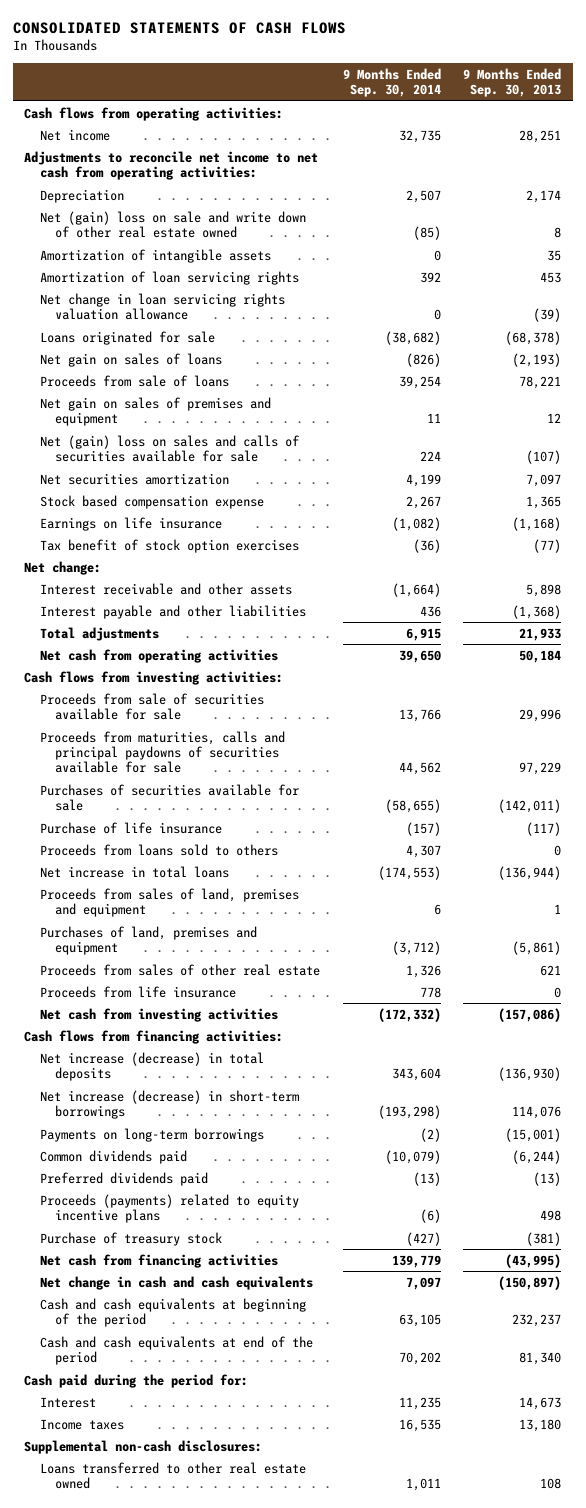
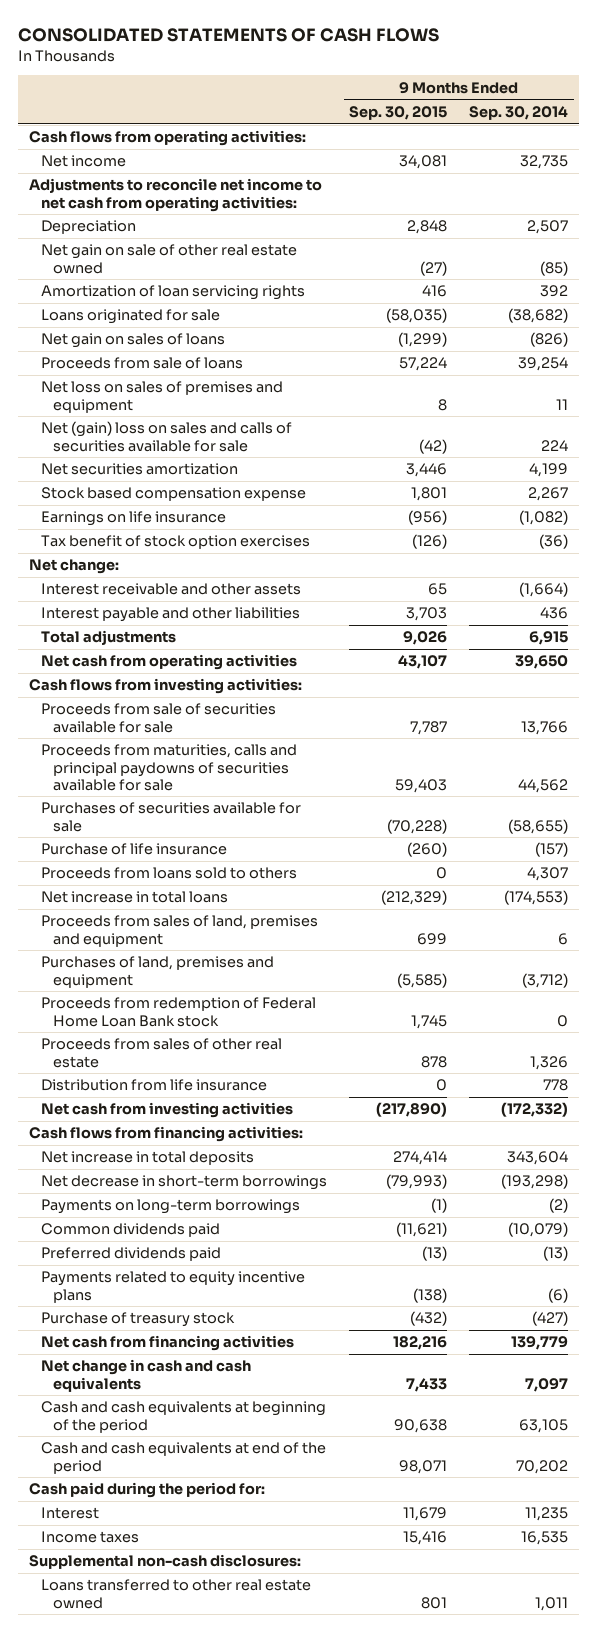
[463,67,562,98] 9 Months Ended Sep. 30, 2013 -> none
none -> [349,105,448,120] Sep. 30, 2015
[39,248,271,263] Amortization of intangible assets -> none
[39,210,306,239] Net (gain) loss on sale and write down of other real estate owned -> [41,244,298,274] Net gain on sale of other real estate owned
[39,292,285,321] Net change in loan servicing rights valuation allowance -> none
[39,396,271,427] Net gain on sales of premises and equipment -> [41,381,284,413] Net loss on sales of premises and equipment
none -> [41,997,317,1027] Proceeds from redemption of Federal Home Loan Bank stock
[39,985,236,998] Proceeds from life insurance -> [41,1079,268,1092] Distribution from life insurance
[39,1051,264,1082] Net increase (decrease) in total deposits -> [41,1151,255,1166] Net increase in total deposits
[39,1089,299,1120] Net increase (decrease) in short-term borrowings -> [41,1175,328,1191] Net decrease in short-term borrowings
[39,1193,299,1224] Proceeds (payments) related to equity incentive plans -> [41,1271,306,1303] Payments related to equity incentive plans

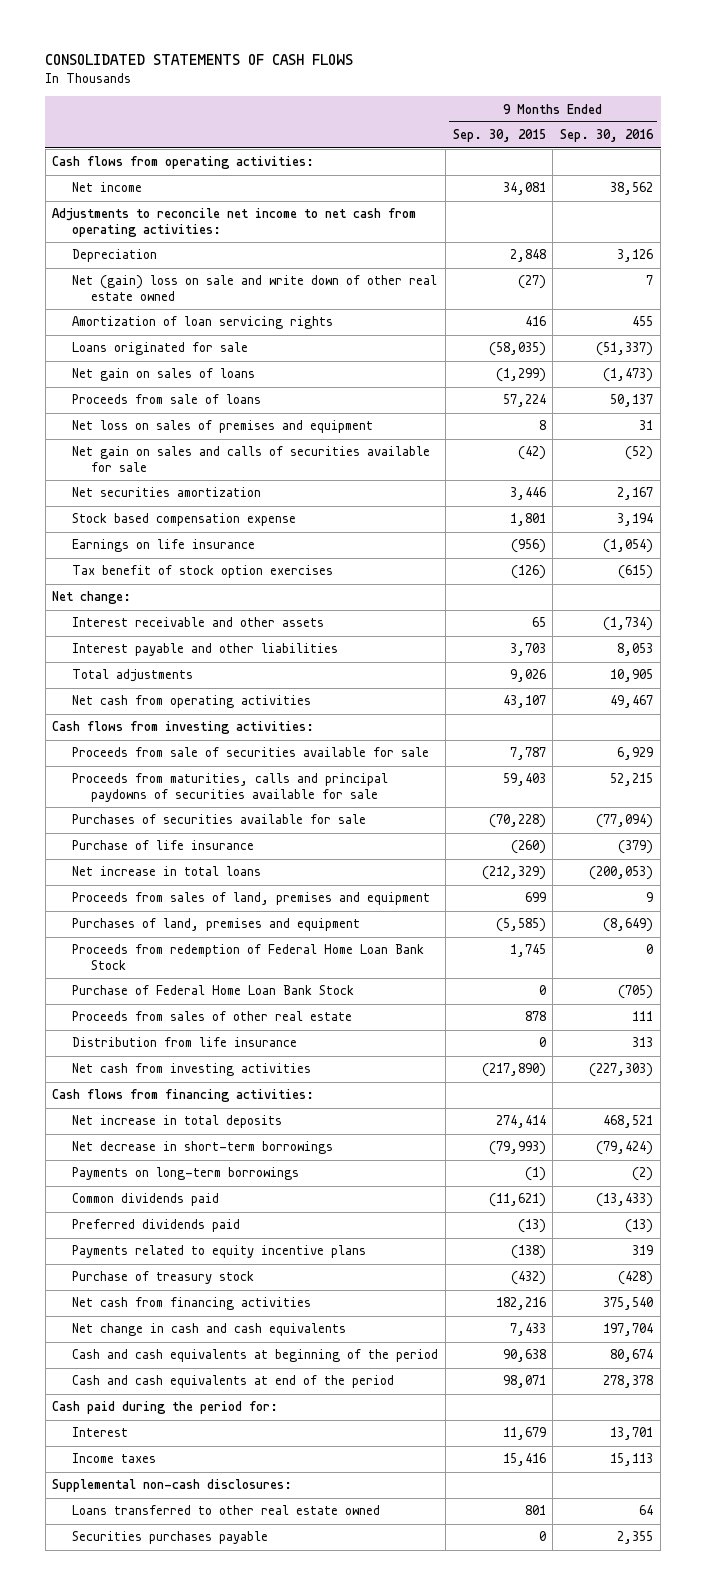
[469,105,569,120] Sep. 30, 2014 -> none
none -> [560,129,655,143] Sep. 30, 2016
[41,244,298,274] Net gain on sale of other real estate owned -> [71,275,437,301] Net (gain) loss on sale and write down of other real estate owned
[41,421,293,452] Net (gain) loss on sales and calls of securities available for sale -> [71,446,430,472] Net gain on sales and calls of securities available for sale
[41,867,298,880] Proceeds from loans sold to others -> none
[41,997,317,1027] Proceeds from redemption of Federal Home Loan Bank stock -> [71,944,424,970] Proceeds from redemption of Federal Home Loan Bank Stock
none -> [71,985,354,996] Purchase of Federal Home Loan Bank Stock
none -> [71,1531,268,1545] Securities purchases payable

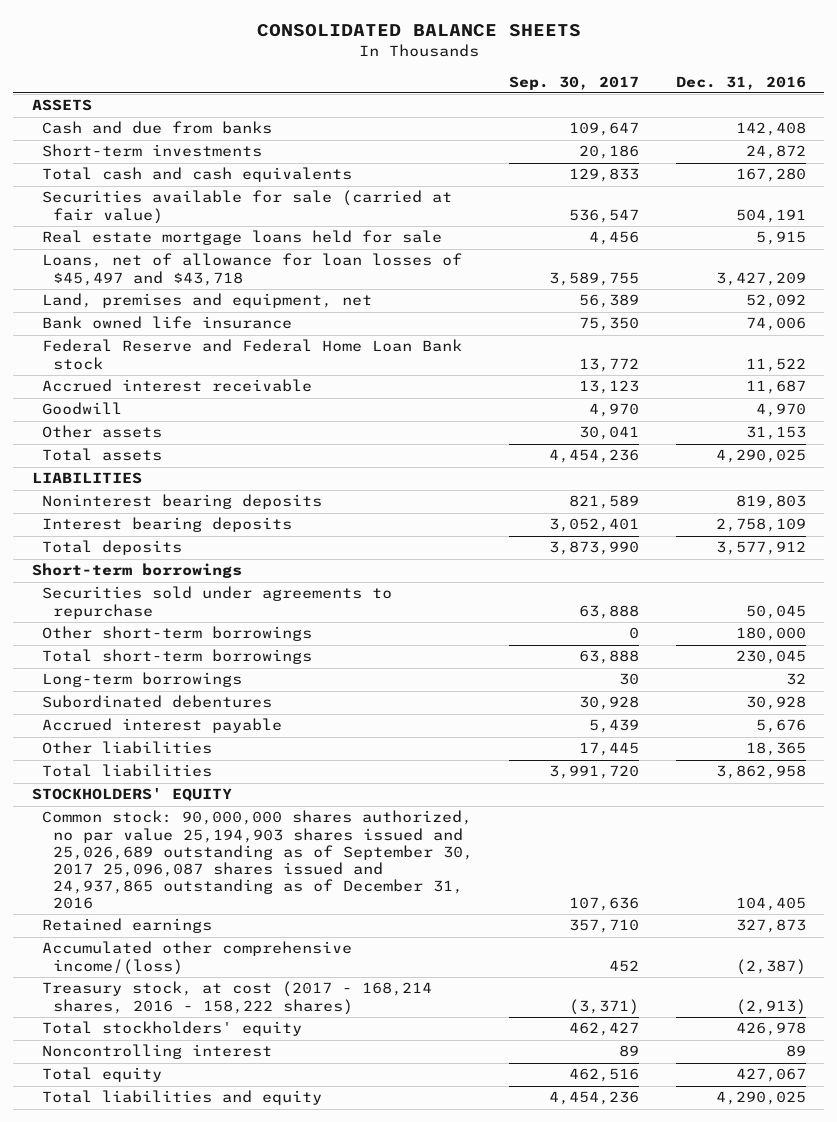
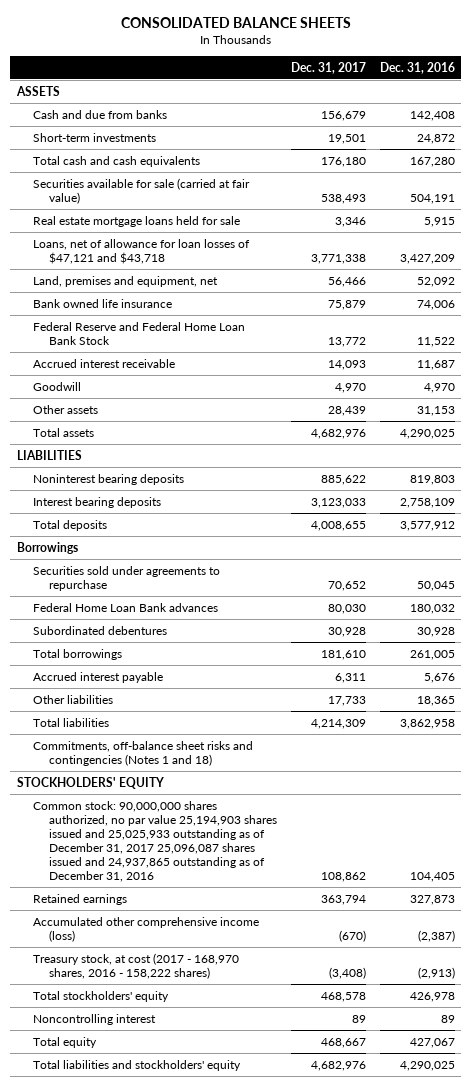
[509,75,640,90] Sep. 30, 2017 -> none
none -> [290,61,366,74] Dec. 31, 2017
[42,253,463,286] Loans, net of allowance for loan losses of $45,497 and $43,718 -> [32,238,250,264] Loans, net of allowance for loan losses of $47,121 and $43,718
[42,339,463,370] Federal Reserve and Federal Home Loan Bank stock -> [32,321,245,345] Federal Reserve and Federal Home Loan Bank Stock
[31,563,242,579] Short-term borrowings -> none
none -> [16,541,78,554] Borrowings
[42,626,313,642] Other short-term borrowings -> none
[42,649,313,665] Total short-term borrowings -> none
[42,672,243,688] Long-term borrowings -> none
none -> [32,602,218,612] Federal Home Loan Bank advances
none -> [32,648,122,660] Total borrowings
none -> [32,740,253,766] Commitments, off-balance sheet risks and contingencies (Notes 1 and 18)
[42,810,473,910] Common stock: 90,000,000 shares authorized, no par value 25,194,903 shares issued and 25,026,689 outstanding as of September 30, 2017 25,096,087 shares issued and 24,937,865 outstanding as of December 31, 2016 -> [32,800,278,883] Common stock: 90,000,000 shares authorized, no par value 25,194,903 shares issued and 25,025,933 outstanding as of December 31, 2017 25,096,087 shares issued and 24,937,865 outstanding as of December 31, 2016
[42,941,353,975] Accumulated other comprehensive income/(loss) -> [32,916,259,942] Accumulated other comprehensive income (loss)
[42,981,433,1015] Treasury stock, at cost (2017 - 168,214 shares, 2016 - 158,222 shares) -> [32,952,239,979] Treasury stock, at cost (2017 - 168,970 shares, 2016 - 158,222 shares)
[42,1090,323,1106] Total liabilities and equity -> [32,1059,241,1071] Total liabilities and stockholders' equity

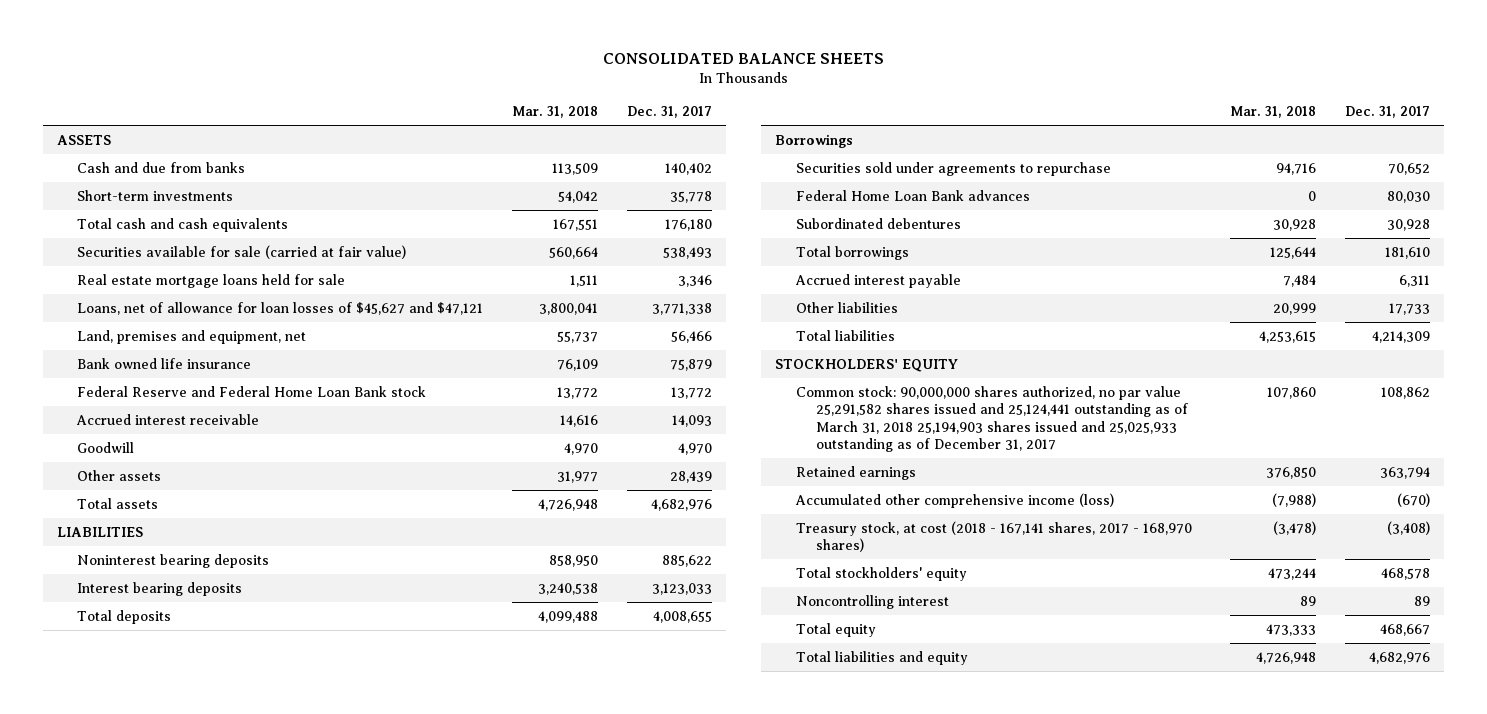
[379,61,455,74] Dec. 31, 2016 -> none
none -> [512,105,599,118] Mar. 31, 2018
[320,110,366,121] 156,679 -> [664,162,712,175] 140,402
[327,133,366,144] 19,501 -> [669,190,712,203] 35,778
[32,238,250,264] Loans, net of allowance for loan losses of $47,121 and $43,718 -> [77,301,484,315] Loans, net of allowance for loan losses of $45,627 and $47,121
[32,321,245,345] Federal Reserve and Federal Home Loan Bank Stock -> [77,385,427,397] Federal Reserve and Federal Home Loan Bank stock
[32,740,253,766] Commitments, off-balance sheet risks and contingencies (Notes 1 and 18) -> none
[32,800,278,883] Common stock: 90,000,000 shares authorized, no par value 25,194,903 shares issued and 25,025,933 outstanding as of December 31, 2017 25,096,087 shares issued and 24,937,865 outstanding as of December 31, 2016 -> [795,385,1188,452] Common stock: 90,000,000 shares authorized, no par value 25,291,582 shares issued and 25,124,441 outstanding as of March 31, 2018 25,194,903 shares issued and 25,025,933 outstanding as of December 31, 2017
[32,952,239,979] Treasury stock, at cost (2017 - 168,970 shares, 2016 - 158,222 shares) -> [795,520,1192,553] Treasury stock, at cost (2018 - 167,141 shares, 2017 - 168,970 shares)
[32,1059,241,1071] Total liabilities and stockholders' equity -> [795,650,968,665] Total liabilities and equity

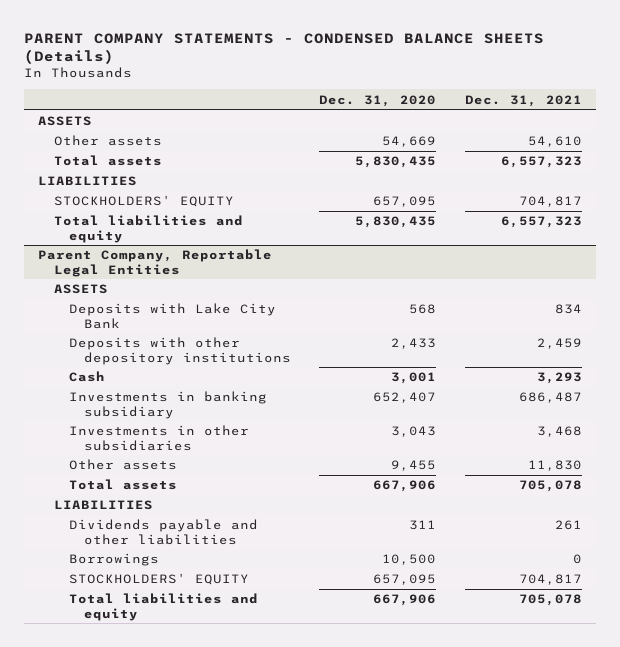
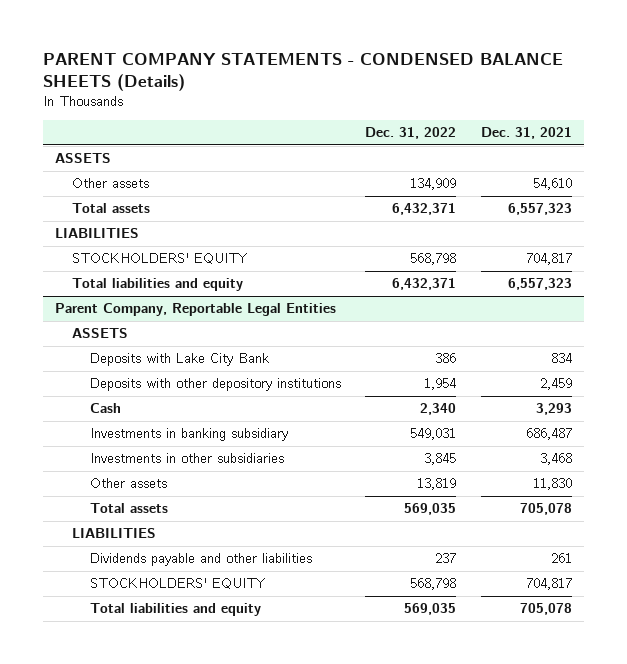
[319,94,437,107] Dec. 31, 2020 -> none
none -> [365,127,457,140] Dec. 31, 2022
[68,553,159,567] Borrowings -> none

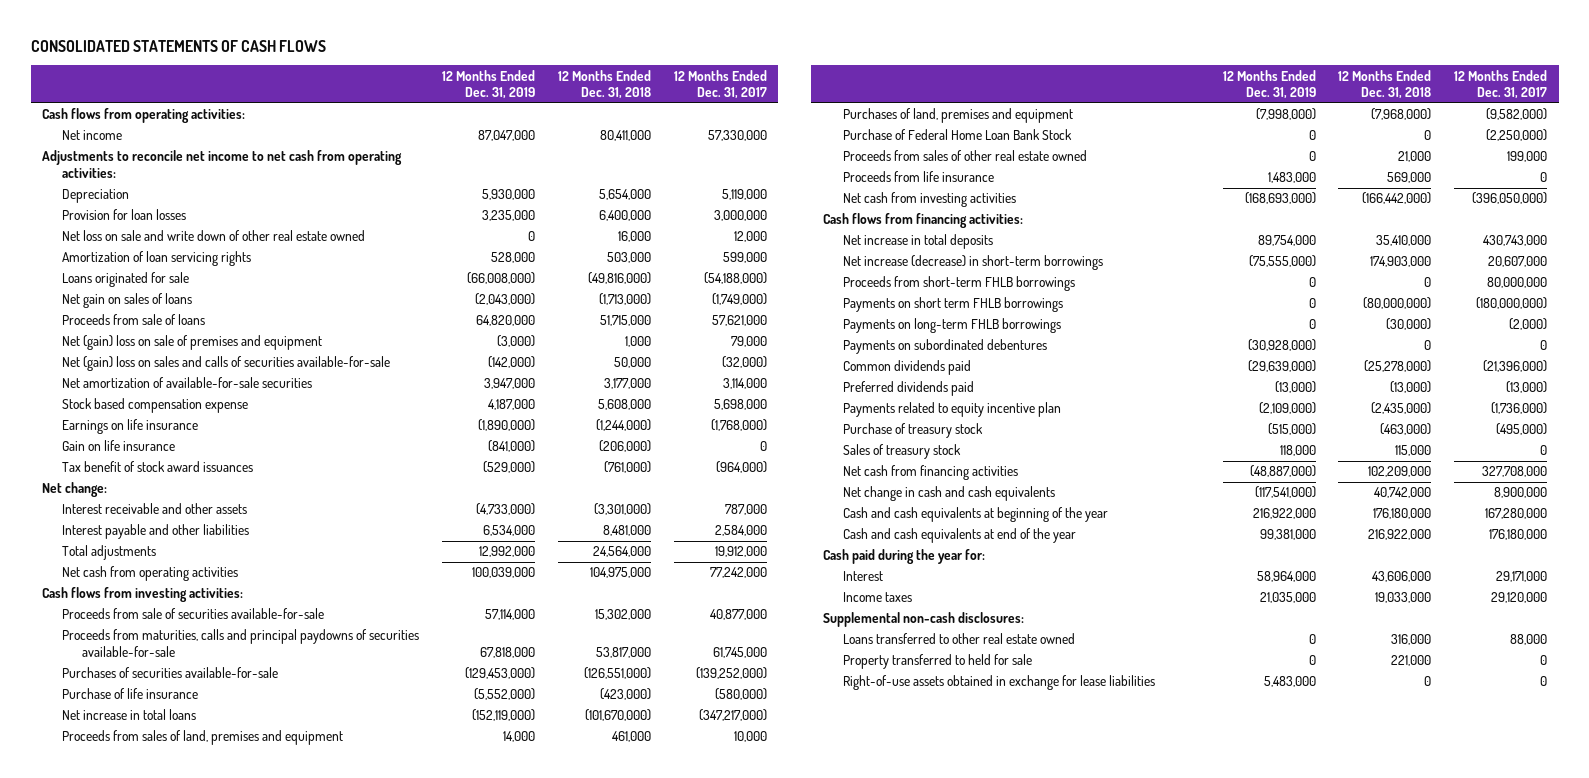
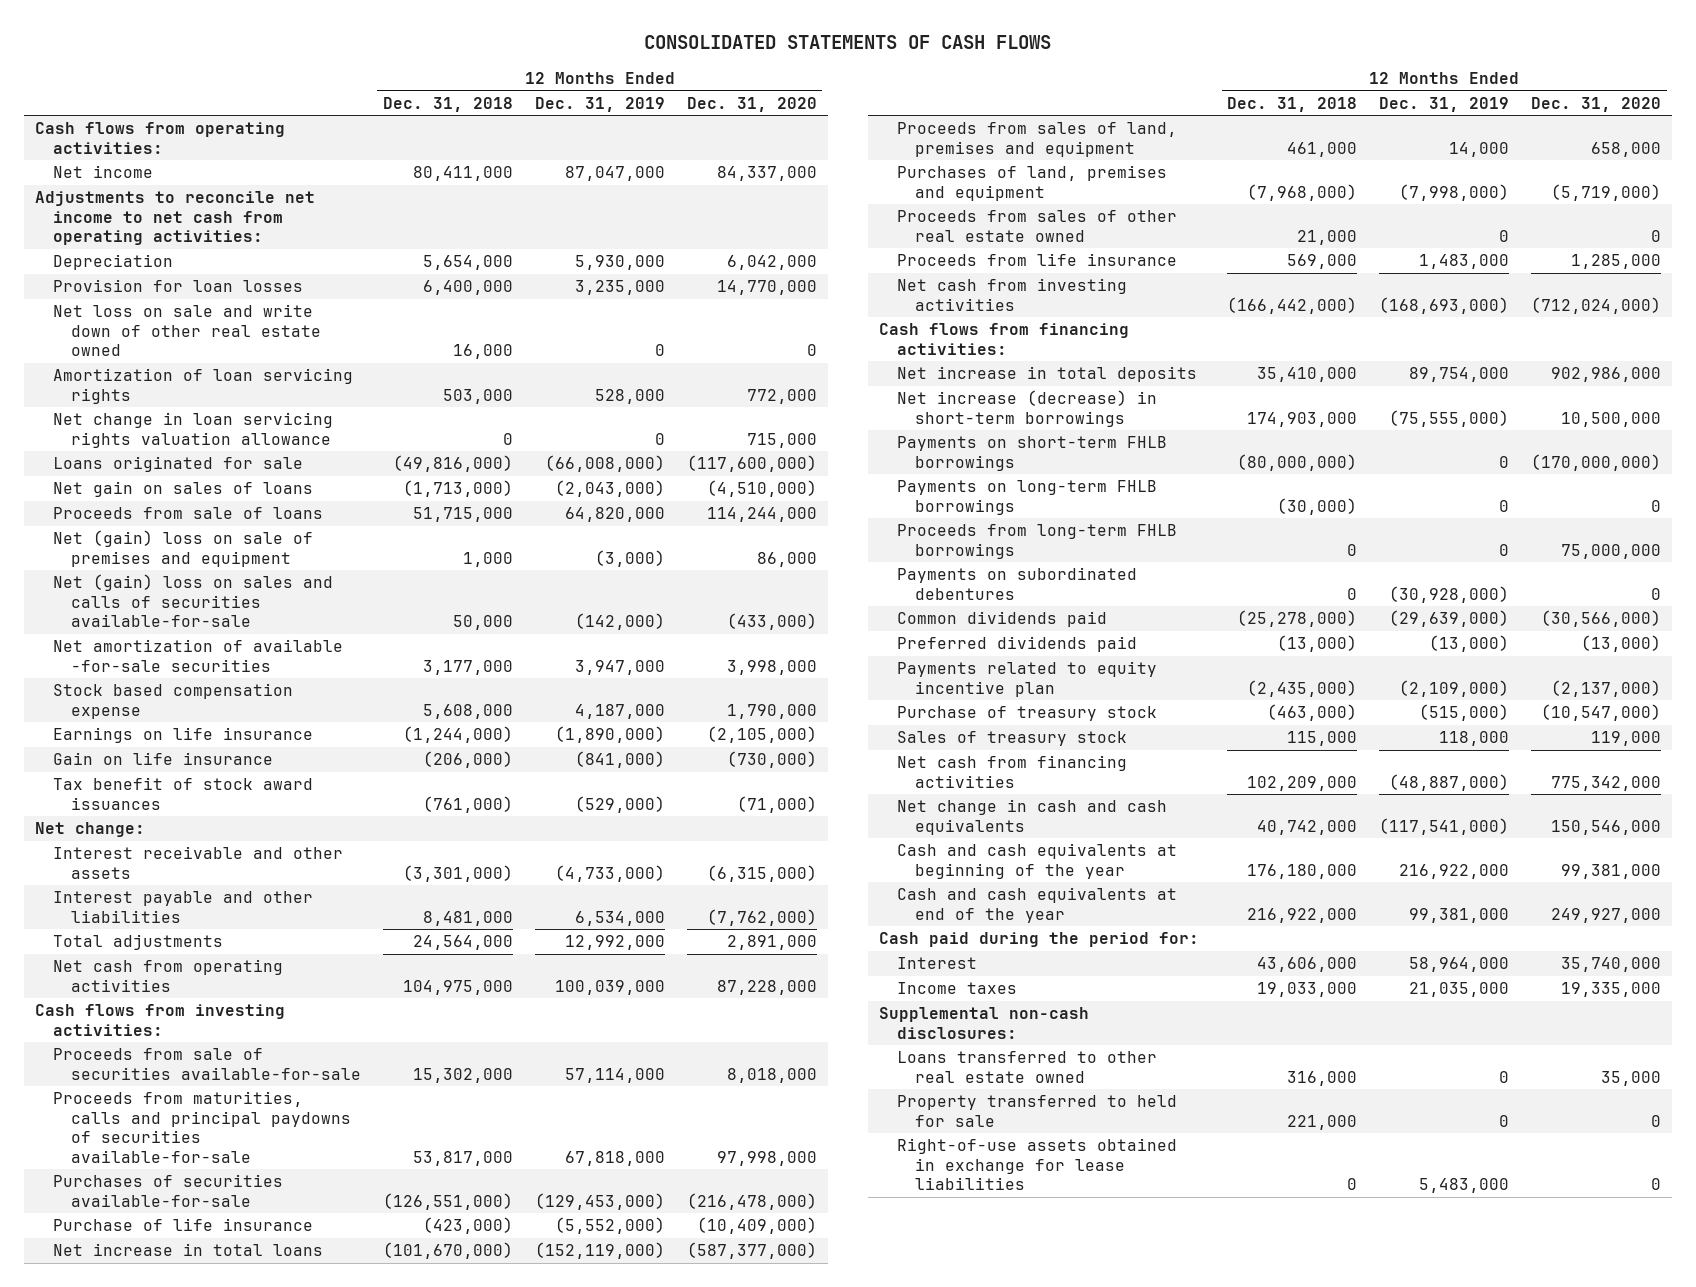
[673,69,767,99] 12 Months Ended Dec. 31, 2017 -> none
none -> [686,96,817,112] Dec. 31, 2020
none -> [52,412,333,448] Net change in loan servicing rights valuation allowance
[62,377,313,389] Net amortization of available-for-sale securities -> [52,639,343,672] Net amortization of available -for-sale securities
[842,129,1072,141] Purchase of Federal Home Loan Bank Stock -> none
[842,276,1075,292] Proceeds from short-term FHLB borrowings -> none
[842,297,1063,313] Payments on short term FHLB borrowings -> [897,436,1168,471] Payments on short-term FHLB borrowings
none -> [897,524,1178,559] Proceeds from long-term FHLB borrowings
[822,549,985,565] Cash paid during the year for: -> [879,932,1200,948] Cash paid during the period for:

